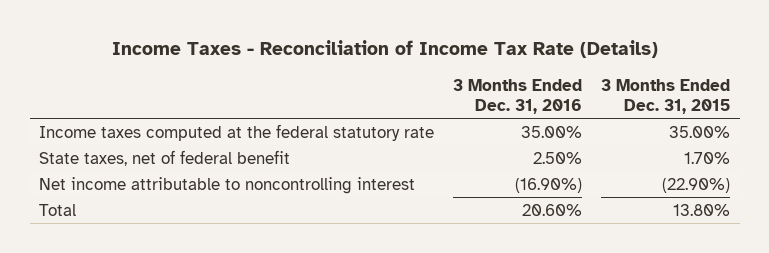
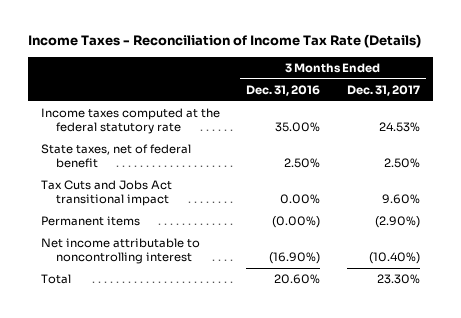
[601,78,731,115] 3 Months Ended Dec. 31, 2015 -> none
none -> [346,84,420,96] Dec. 31, 2017
none -> [41,180,173,207] Tax Cuts and Jobs Act transitional impact
none -> [41,216,141,227] Permanent items

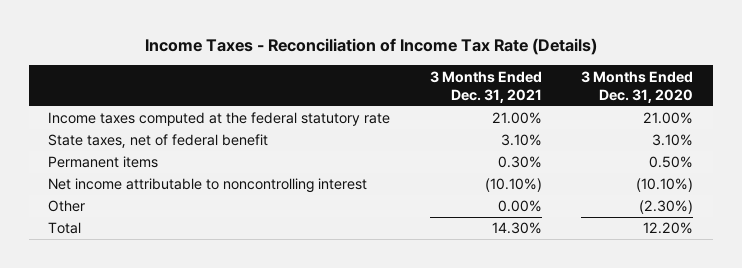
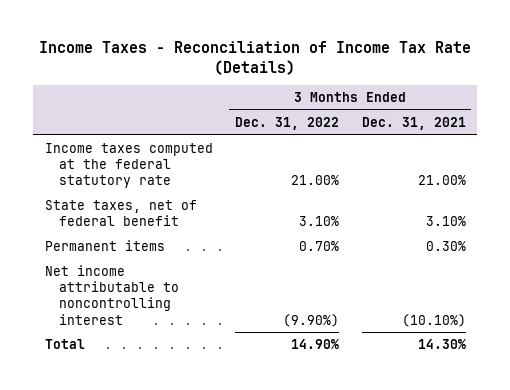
[581,70,694,103] 3 Months Ended Dec. 31, 2020 -> none
none -> [235,116,340,130] Dec. 31, 2022
[48,200,86,213] Other -> none

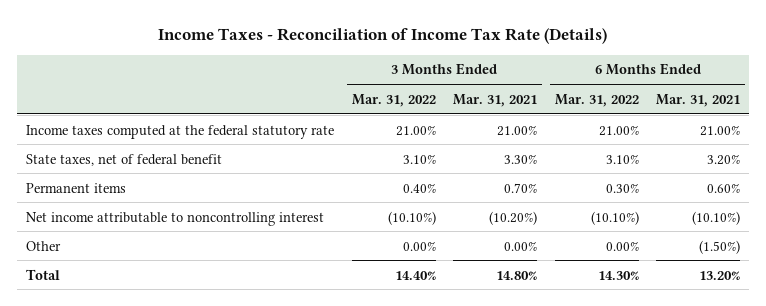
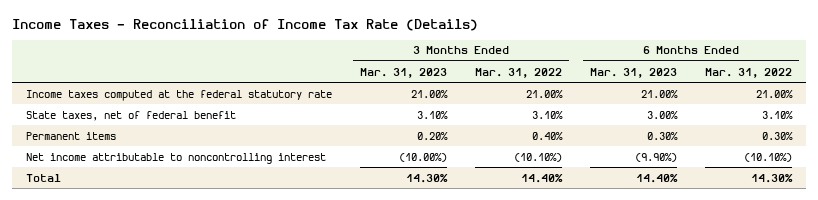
[453,93,538,107] Mar. 31, 2021 -> none
[656,93,741,107] Mar. 31, 2021 -> none
none -> [360,67,448,78] Mar. 31, 2023
none -> [589,67,677,78] Mar. 31, 2023
[26,240,62,251] Other -> none

